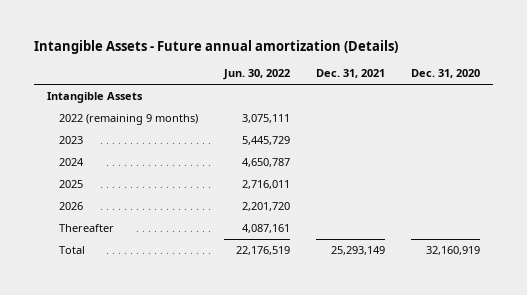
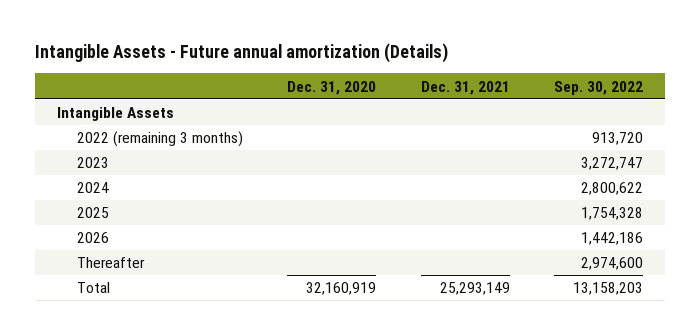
[223,69,291,81] Jun. 30, 2022 -> none
none -> [553,80,643,95] Sep. 30, 2022
[59,113,199,125] 2022 (remaining 9 months) -> [77,131,244,148] 2022 (remaining 3 months)

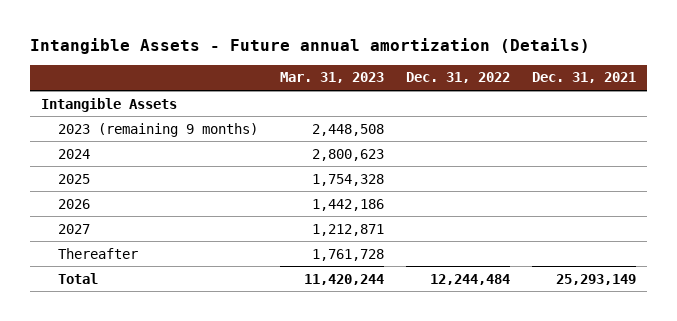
[287,80,377,95] Dec. 31, 2020 -> none
[553,80,643,95] Sep. 30, 2022 -> none
none -> [279,72,384,84] Mar. 31, 2023
none -> [405,72,510,84] Dec. 31, 2022
[77,157,110,169] 2023 -> none
[77,131,244,148] 2022 (remaining 3 months) -> [57,122,258,137] 2023 (remaining 9 months)
none -> [57,223,90,234] 2027

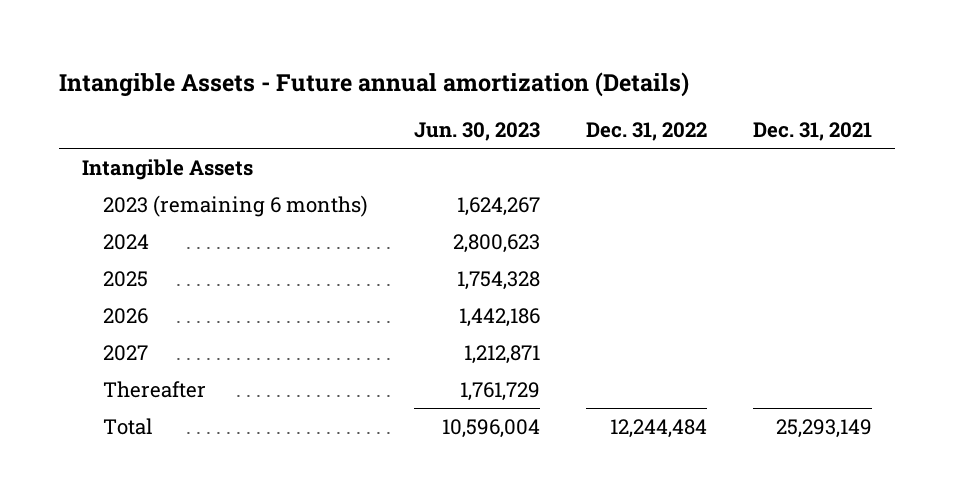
[279,72,384,84] Mar. 31, 2023 -> none
none -> [414,122,541,142] Jun. 30, 2023
[57,122,258,137] 2023 (remaining 9 months) -> [103,194,369,217] 2023 (remaining 6 months)

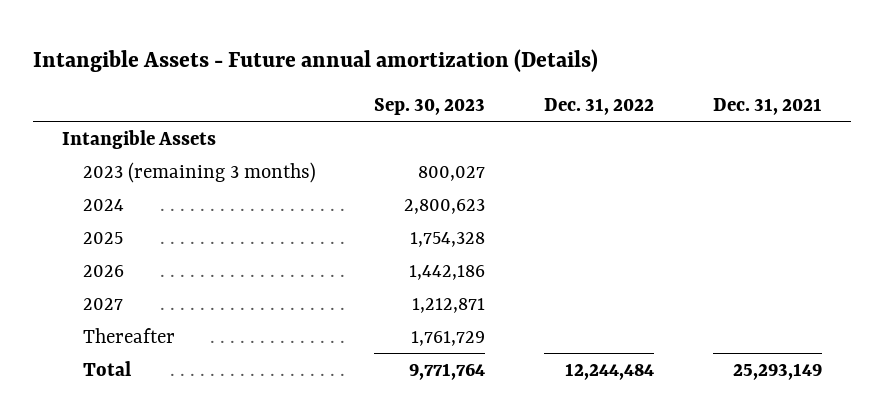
[414,122,541,142] Jun. 30, 2023 -> none
none -> [374,98,486,116] Sep. 30, 2023
[103,194,369,217] 2023 (remaining 6 months) -> [82,161,316,183] 2023 (remaining 3 months)

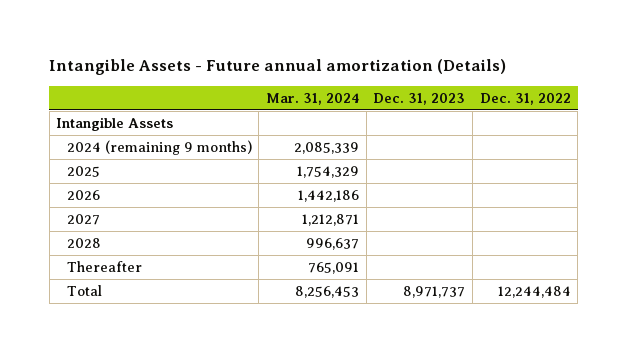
[374,98,486,116] Sep. 30, 2023 -> none
[712,98,822,116] Dec. 31, 2021 -> none
none -> [265,92,359,105] Mar. 31, 2024
none -> [373,92,466,105] Dec. 31, 2023
[82,198,124,211] 2024 -> none
[82,161,316,183] 2023 (remaining 3 months) -> [66,139,252,155] 2024 (remaining 9 months)
none -> [66,237,101,248] 2028

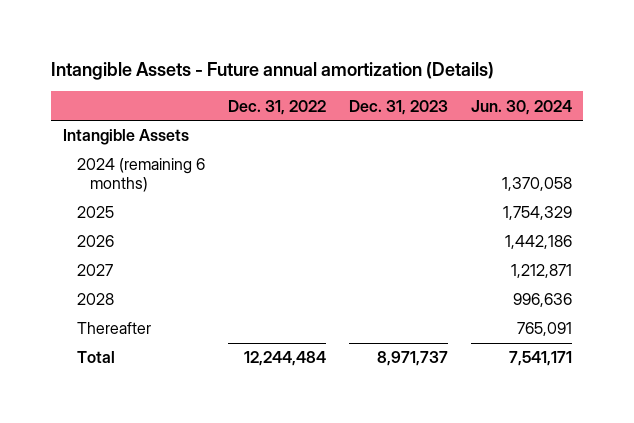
[265,92,359,105] Mar. 31, 2024 -> none
none -> [470,99,572,115] Jun. 30, 2024
[66,139,252,155] 2024 (remaining 9 months) -> [76,158,205,193] 2024 (remaining 6 months)

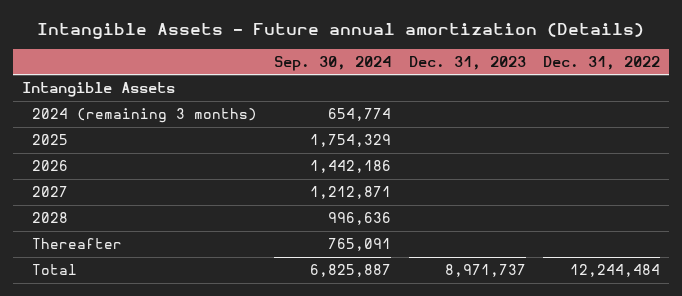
[470,99,572,115] Jun. 30, 2024 -> none
none -> [274,55,392,71] Sep. 30, 2024
[76,158,205,193] 2024 (remaining 6 months) -> [32,108,258,124] 2024 (remaining 3 months)

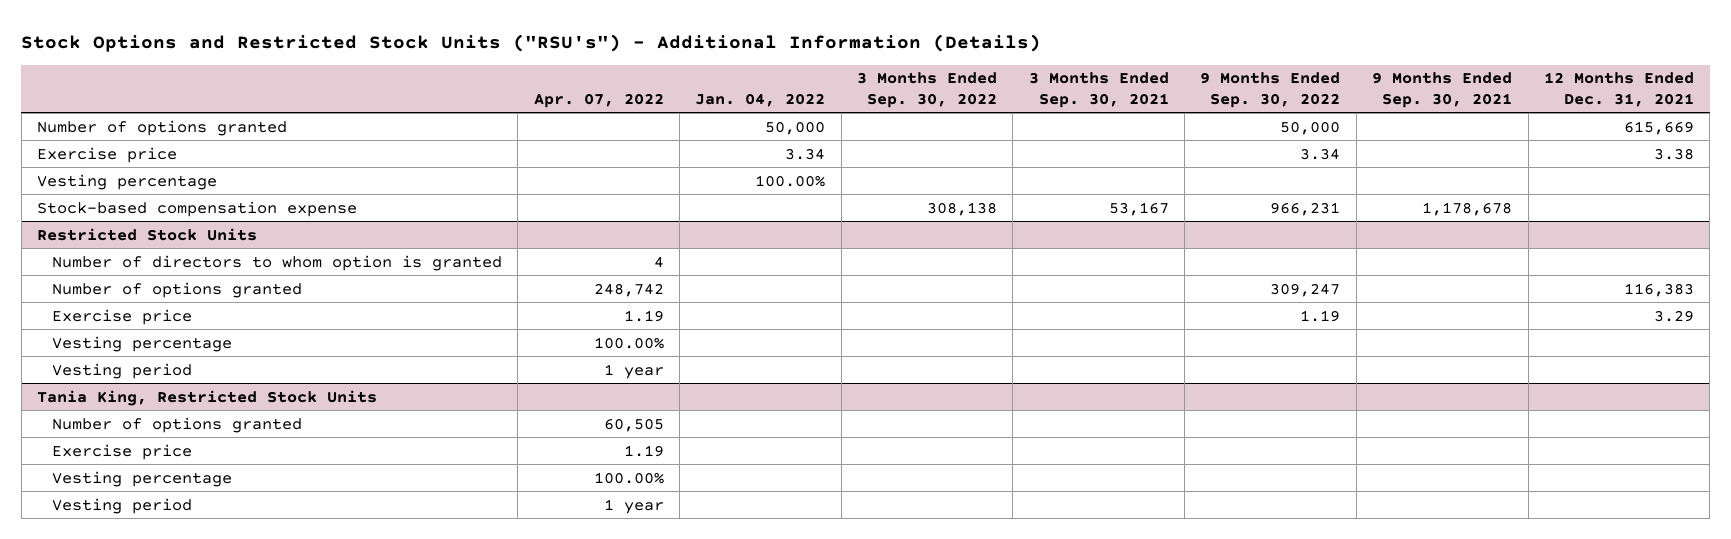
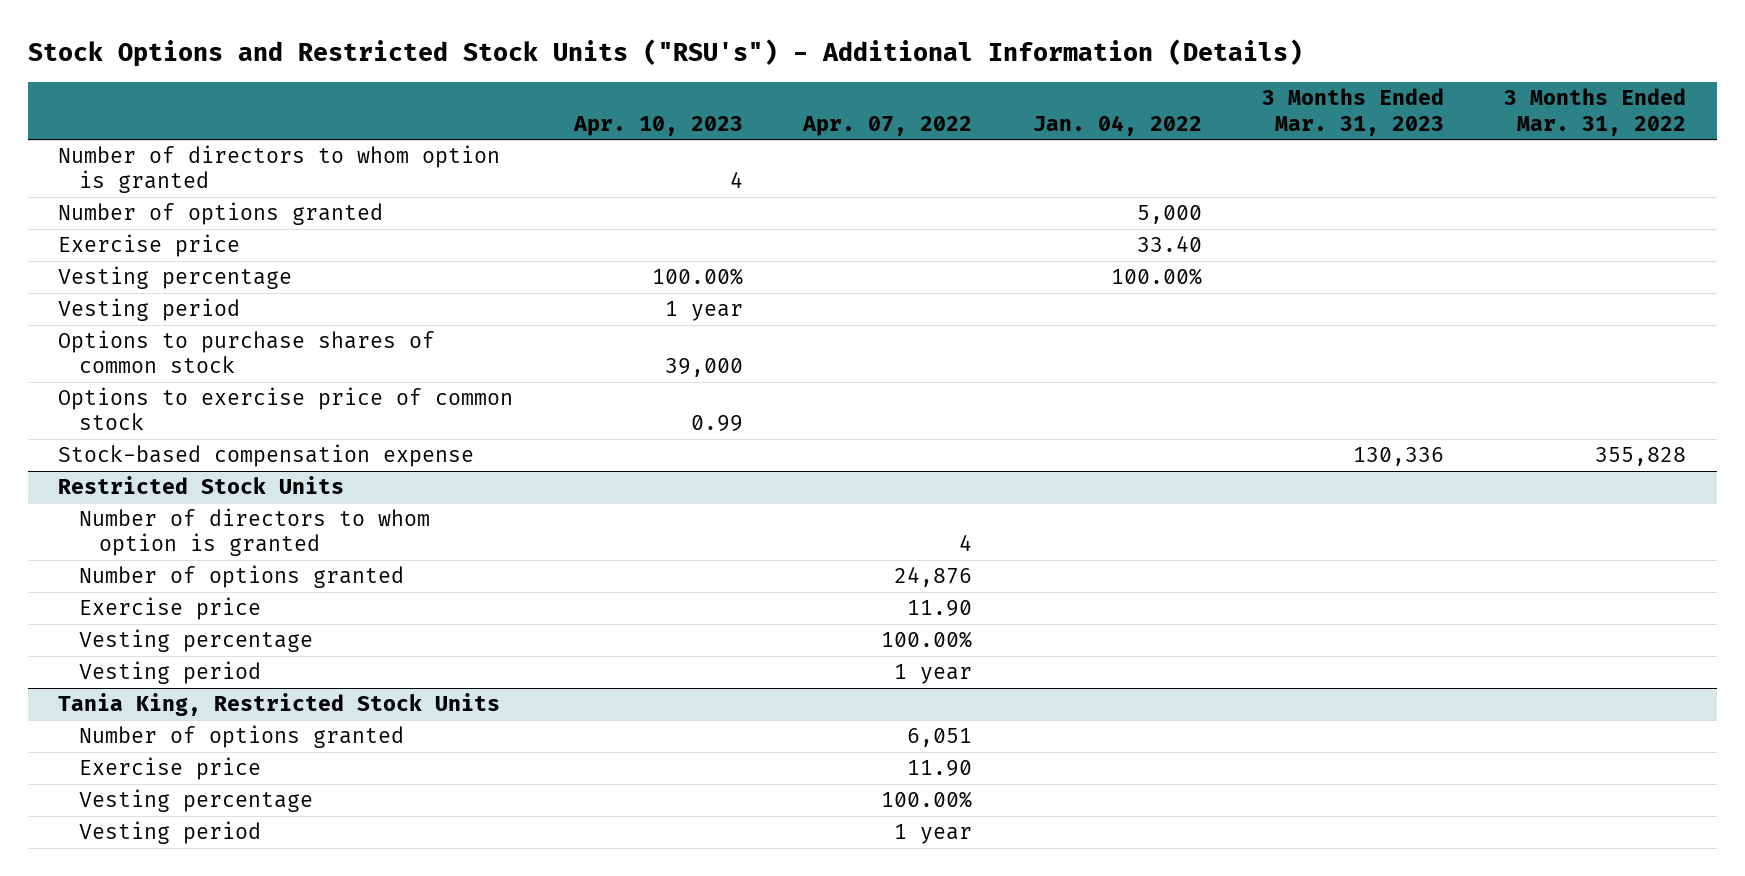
[857,72,998,108] 3 Months Ended Sep. 30, 2022 -> none
[1028,72,1169,108] 3 Months Ended Sep. 30, 2021 -> none
[1200,72,1341,108] 9 Months Ended Sep. 30, 2022 -> none
[1372,72,1513,108] 9 Months Ended Sep. 30, 2021 -> none
[1543,72,1694,107] 12 Months Ended Dec. 31, 2021 -> none
none -> [572,115,743,136] Apr. 10, 2023
none -> [1262,88,1445,136] 3 Months Ended Mar. 31, 2023
none -> [1504,88,1687,136] 3 Months Ended Mar. 31, 2022
none -> [58,145,501,194] Number of directors to whom option is granted
[765,120,826,135] 50,000 -> [1136,205,1202,225] 5,000
[785,147,826,160] 3.34 -> [1136,235,1202,253] 33.40
none -> [58,298,241,322] Vesting period
none -> [58,330,436,374] Options to purchase shares of common stock
none -> [58,387,514,431] Options to exercise price of common stock
[593,282,664,297] 248,742 -> [894,566,973,588] 24,876
[623,309,664,322] 1.19 -> [907,600,973,618] 11.90
[603,417,664,432] 60,505 -> [907,728,973,748] 6,051
[623,444,664,457] 1.19 -> [907,760,973,778] 11.90

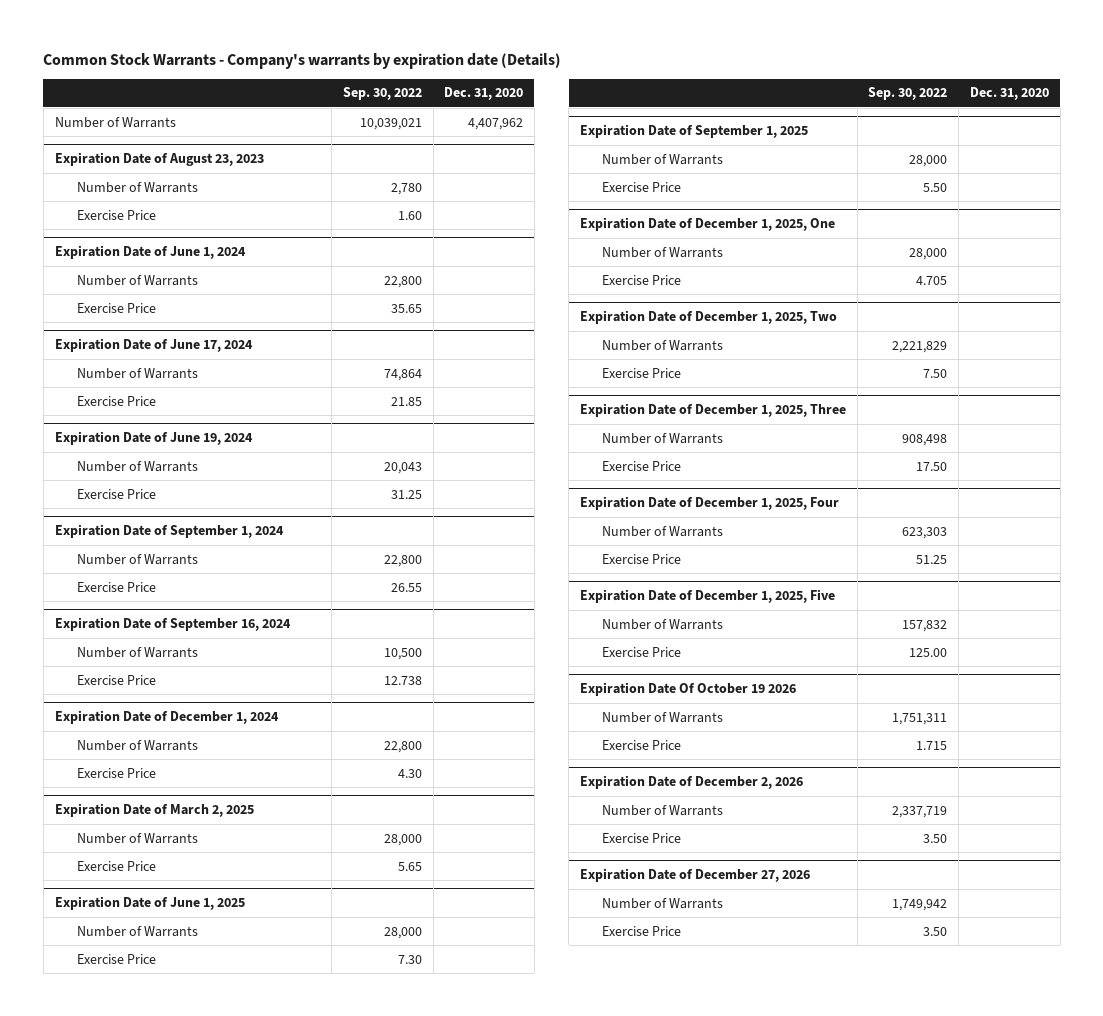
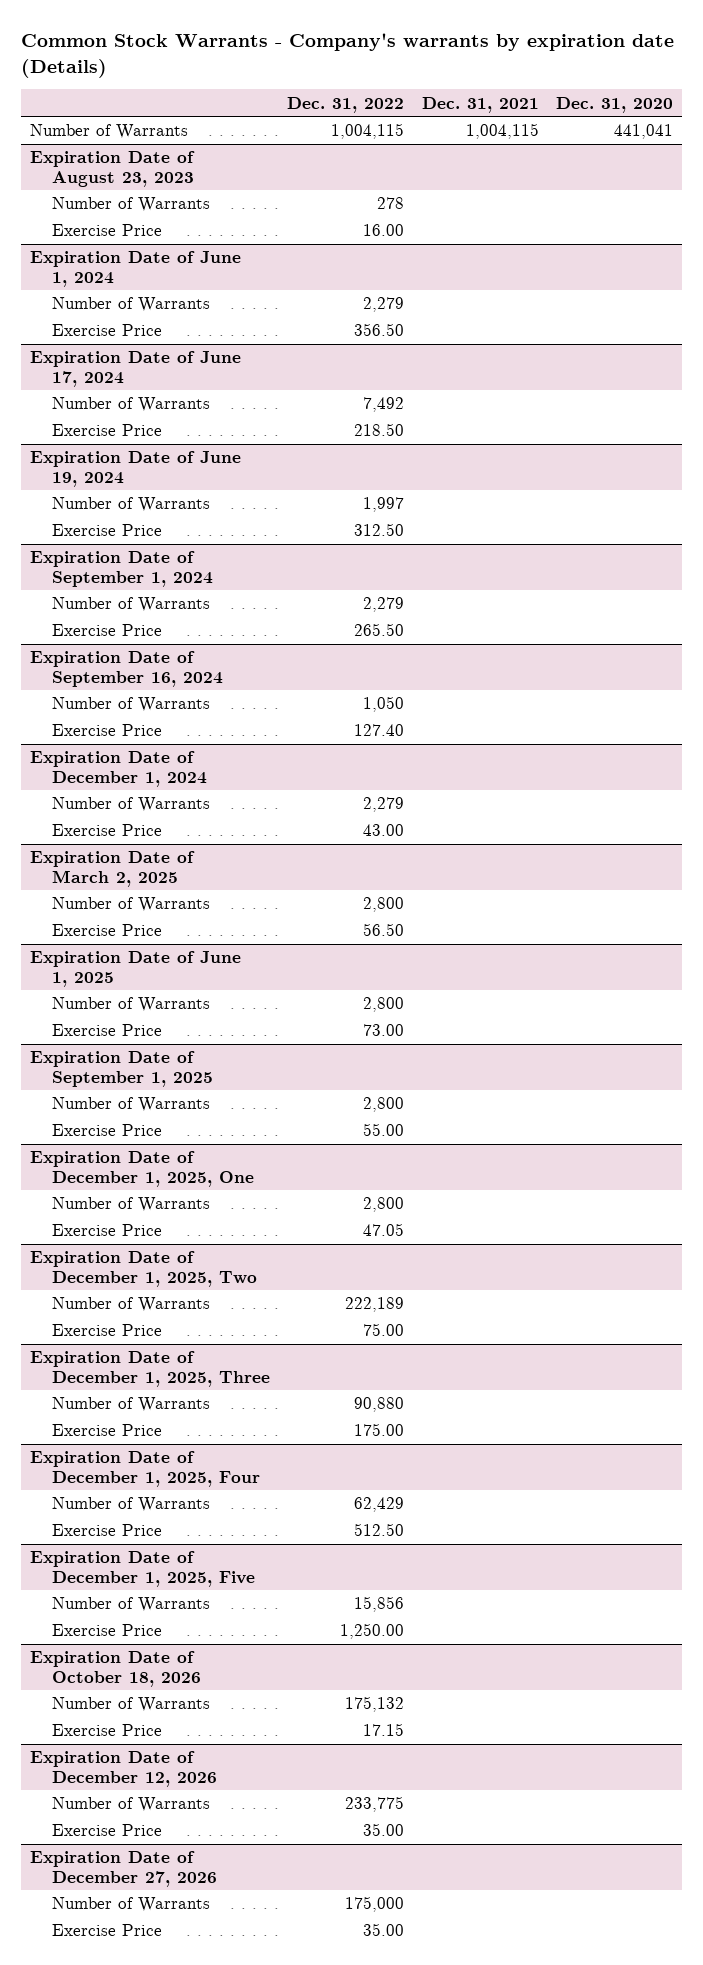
[342,87,422,101] Sep. 30, 2022 -> none
none -> [287,96,405,113] Dec. 31, 2022
none -> [421,96,539,113] Dec. 31, 2021
[468,117,524,130] 4,407,962 -> [614,124,674,140] 441,041
[580,682,797,697] Expiration Date Of October 19 2026 -> none
[602,711,724,723] Number of Warrants -> none
[602,739,682,750] Exercise Price -> none
[580,775,804,790] Expiration Date of December 2, 2026 -> none
[602,804,724,816] Number of Warrants -> none
[602,832,682,843] Exercise Price -> none
none -> [30,1651,202,1687] Expiration Date of October 18, 2026
none -> [52,1697,211,1713] Number of Warrants
none -> [52,1724,163,1737] Exercise Price
none -> [30,1751,218,1787] Expiration Date of December 12, 2026
none -> [52,1797,211,1813] Number of Warrants
none -> [52,1824,163,1837] Exercise Price

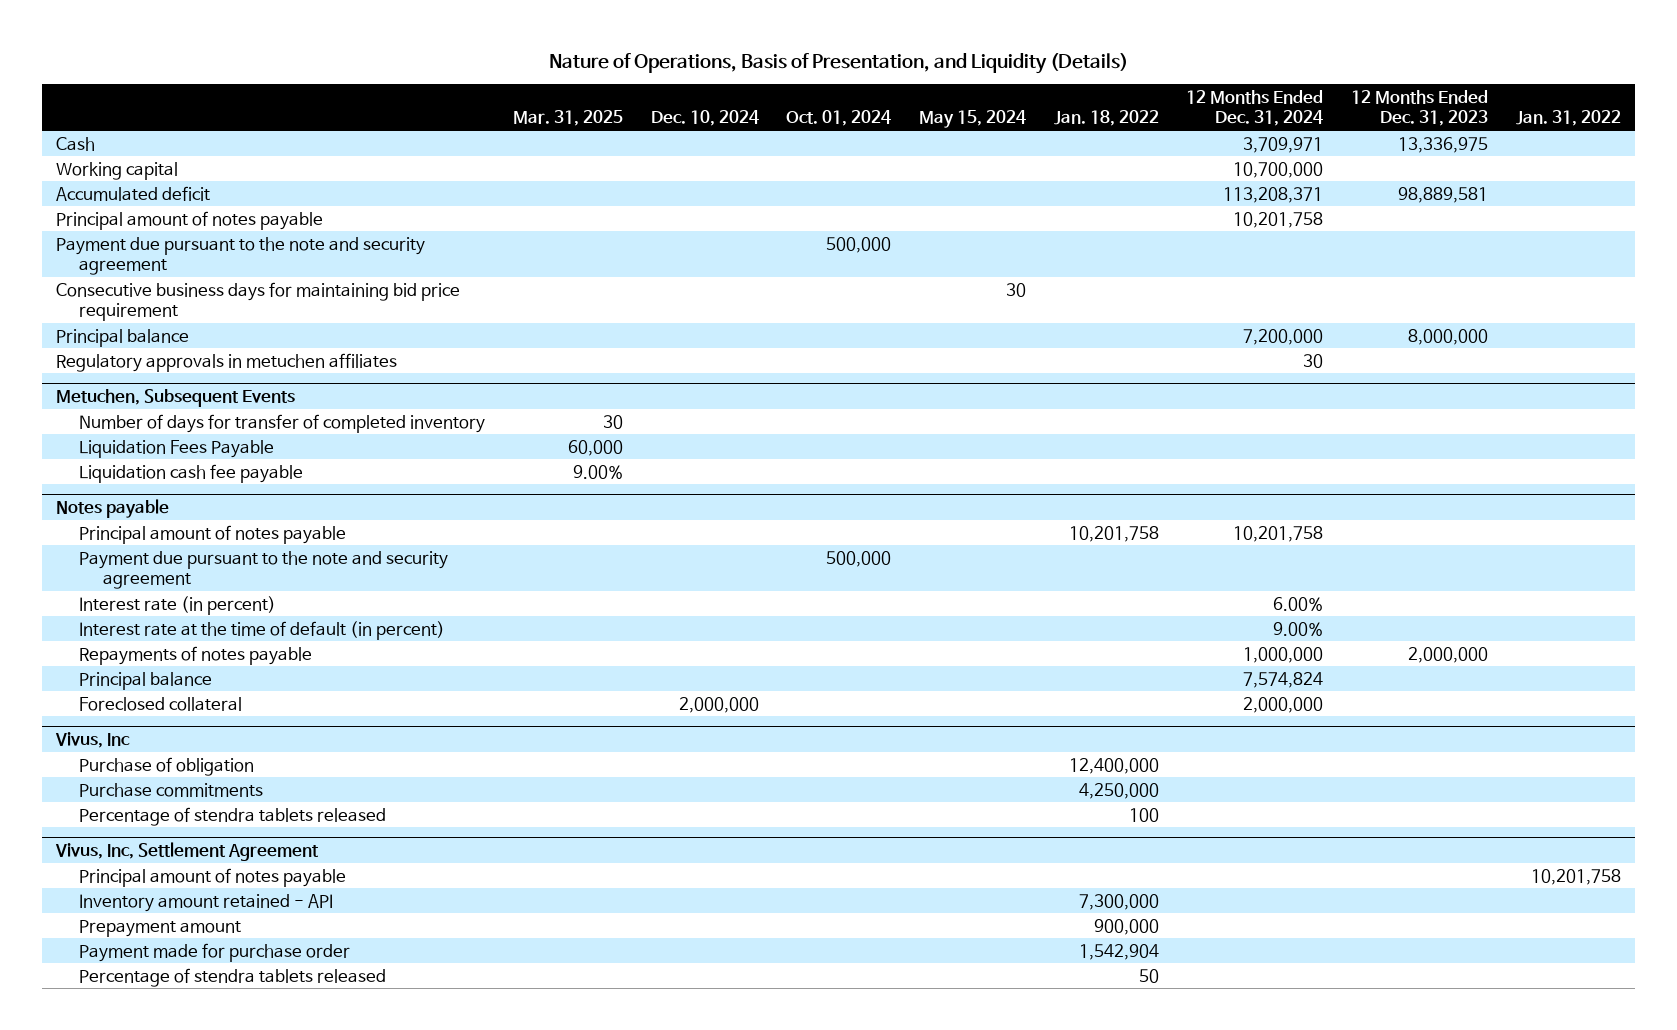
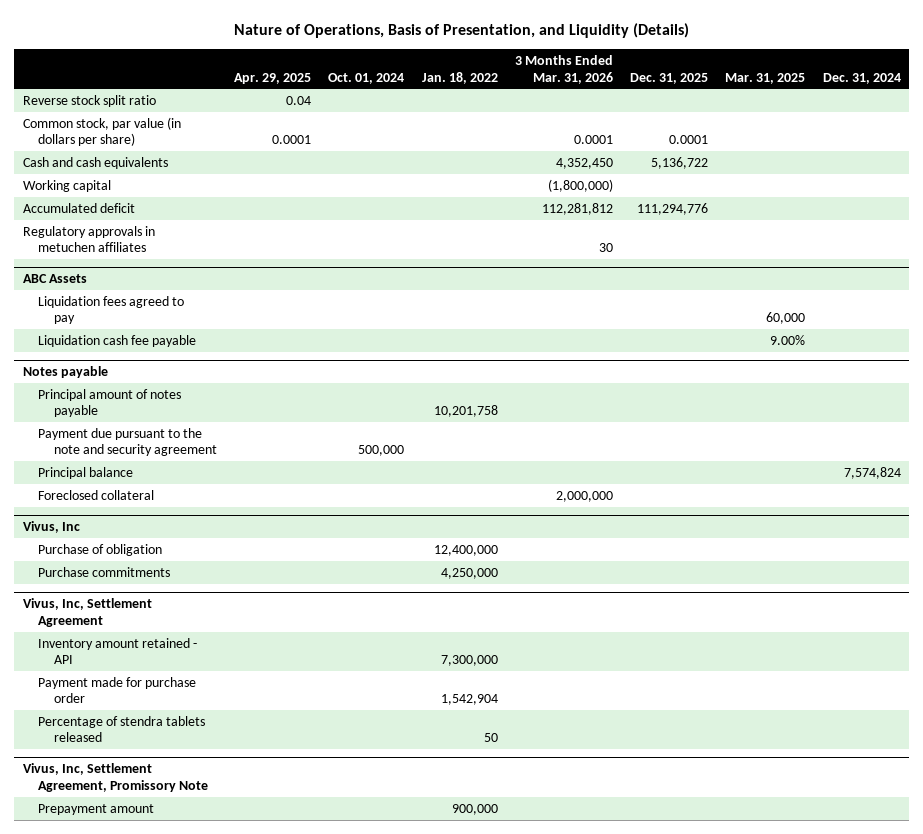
[650,110,759,127] Dec. 10, 2024 -> none
[918,110,1026,129] May 15, 2024 -> none
[1186,89,1324,127] 12 Months Ended Dec. 31, 2024 -> none
[1351,89,1489,127] 12 Months Ended Dec. 31, 2023 -> none
[1515,110,1621,127] Jan. 31, 2022 -> none
none -> [234,72,312,84] Apr. 29, 2025
none -> [514,54,613,84] 3 Months Ended Mar. 31, 2026
none -> [630,72,709,84] Dec. 31, 2025
none -> [822,72,901,84] Dec. 31, 2024
none -> [22,94,156,107] Reverse stock split ratio
none -> [22,116,181,147] Common stock, par value (in dollars per share)
[55,136,95,151] Cash -> [22,156,168,169] Cash and cash equivalents
[55,210,323,230] Principal amount of notes payable -> none
[55,236,425,276] Payment due pursuant to the note and security agreement -> none
[55,281,460,322] Consecutive business days for maintaining bid price requirement -> none
[55,328,189,347] Principal balance -> none
[79,413,486,433] Number of days for transfer of completed inventory -> none
[55,388,295,407] Metuchen, Subsequent Events -> [22,274,87,284] ABC Assets
[79,439,275,458] Liquidation Fees Payable -> [38,295,185,325] Liquidation fees agreed to pay
[79,595,277,615] Interest rate (in percent) -> none
[79,620,446,640] Interest rate at the time of default (in percent) -> none
[79,645,313,665] Repayments of notes payable -> none
[79,806,387,826] Percentage of stendra tablets released -> none
[79,867,347,887] Principal amount of notes payable -> none
[79,919,242,937] Prepayment amount -> none
none -> [22,763,209,792] Vivus, Inc, Settlement Agreement, Promissory Note
none -> [38,803,155,815] Prepayment amount

